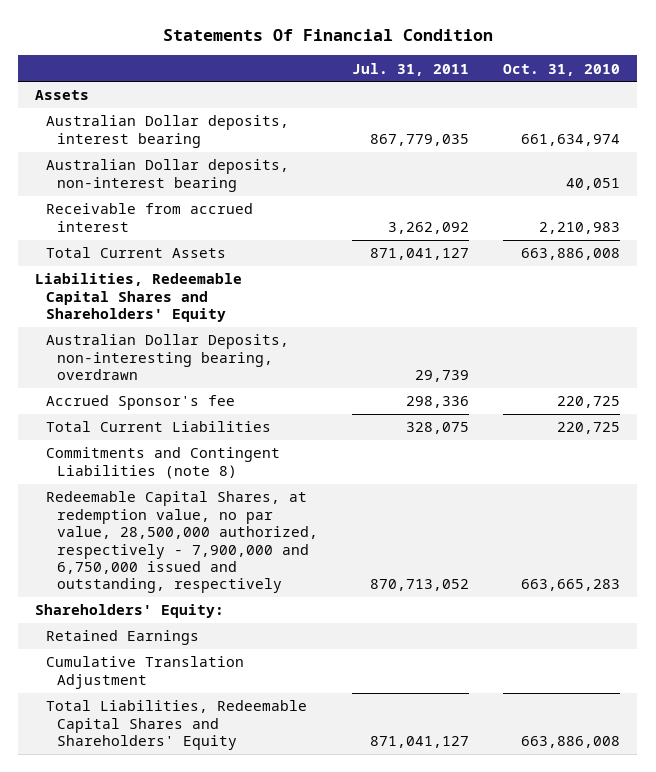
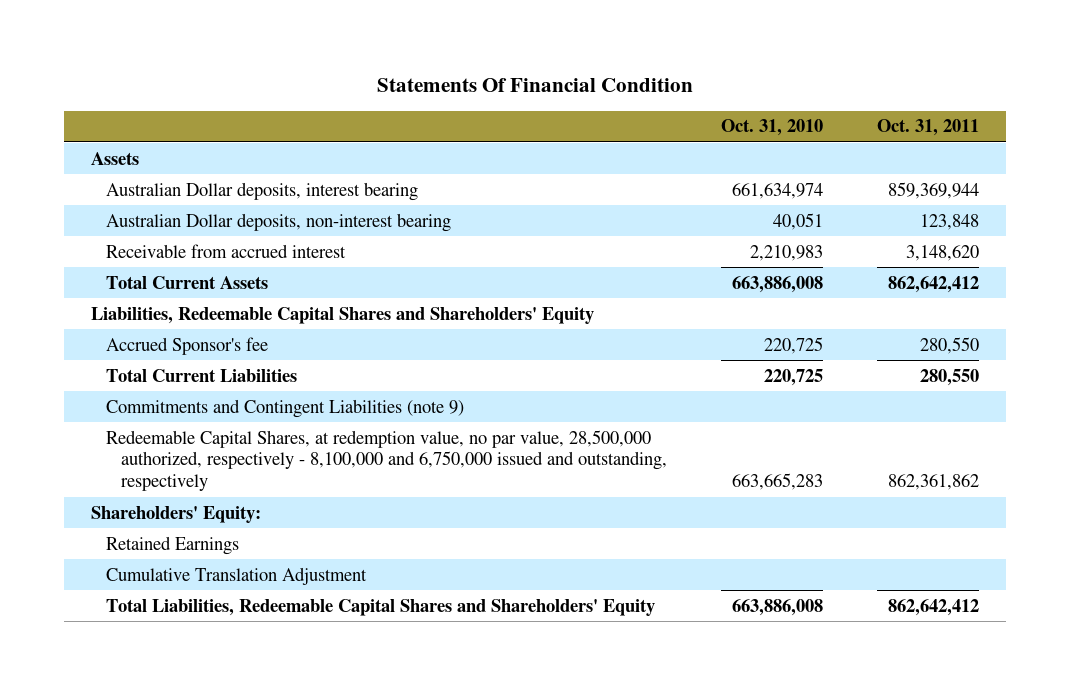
[352,62,470,76] Jul. 31, 2011 -> none
none -> [876,119,979,137] Oct. 31, 2011
[46,334,290,381] Australian Dollar Deposits, non-interesting bearing, overdrawn -> none
[46,447,281,479] Commitments and Contingent Liabilities (note 8) -> [105,398,464,418] Commitments and Contingent Liabilities (note 9)
[46,491,319,594] Redeemable Capital Shares, at redemption value, no par value, 28,500,000 authorized, respectively - 7,900,000 and 6,750,000 issued and outstanding, respectively -> [105,429,667,491] Redeemable Capital Shares, at redemption value, no par value, 28,500,000 authorized, respectively - 8,100,000 and 6,750,000 issued and outstanding, respectively

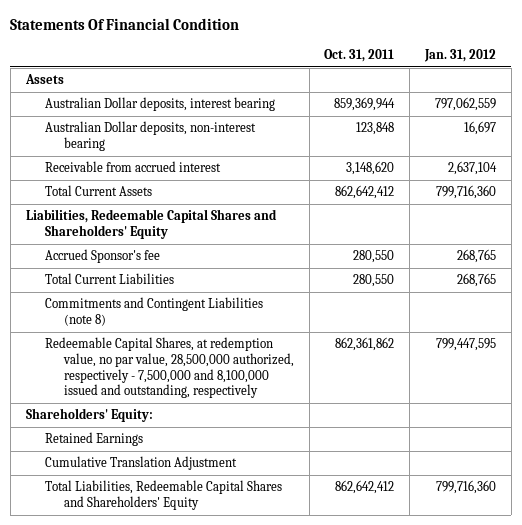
[720,119,823,137] Oct. 31, 2010 -> none
none -> [424,48,497,62] Jan. 31, 2012
[105,398,464,418] Commitments and Contingent Liabilities (note 9) -> [44,297,263,327] Commitments and Contingent Liabilities (note 8)
[105,429,667,491] Redeemable Capital Shares, at redemption value, no par value, 28,500,000 authorized, respectively - 8,100,000 and 6,750,000 issued and outstanding, respectively -> [44,337,294,399] Redeemable Capital Shares, at redemption value, no par value, 28,500,000 authorized, respectively - 7,500,000 and 8,100,000 issued and outstanding, respectively

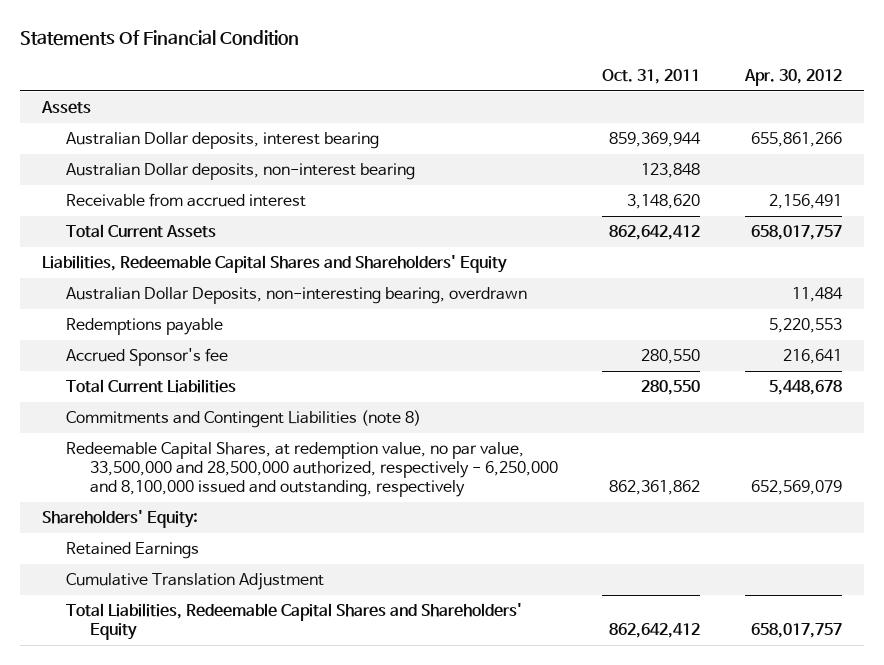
[424,48,497,62] Jan. 31, 2012 -> none
none -> [743,69,842,87] Apr. 30, 2012
none -> [65,286,527,304] Australian Dollar Deposits, non-interesting bearing, overdrawn
none -> [65,317,223,335] Redemptions payable
[44,337,294,399] Redeemable Capital Shares, at redemption value, no par value, 28,500,000 authorized, respectively - 7,500,000 and 8,100,000 issued and outstanding, respectively -> [65,441,558,498] Redeemable Capital Shares, at redemption value, no par value, 33,500,000 and 28,500,000 authorized, respectively - 6,250,000 and 8,100,000 issued and outstanding, respectively

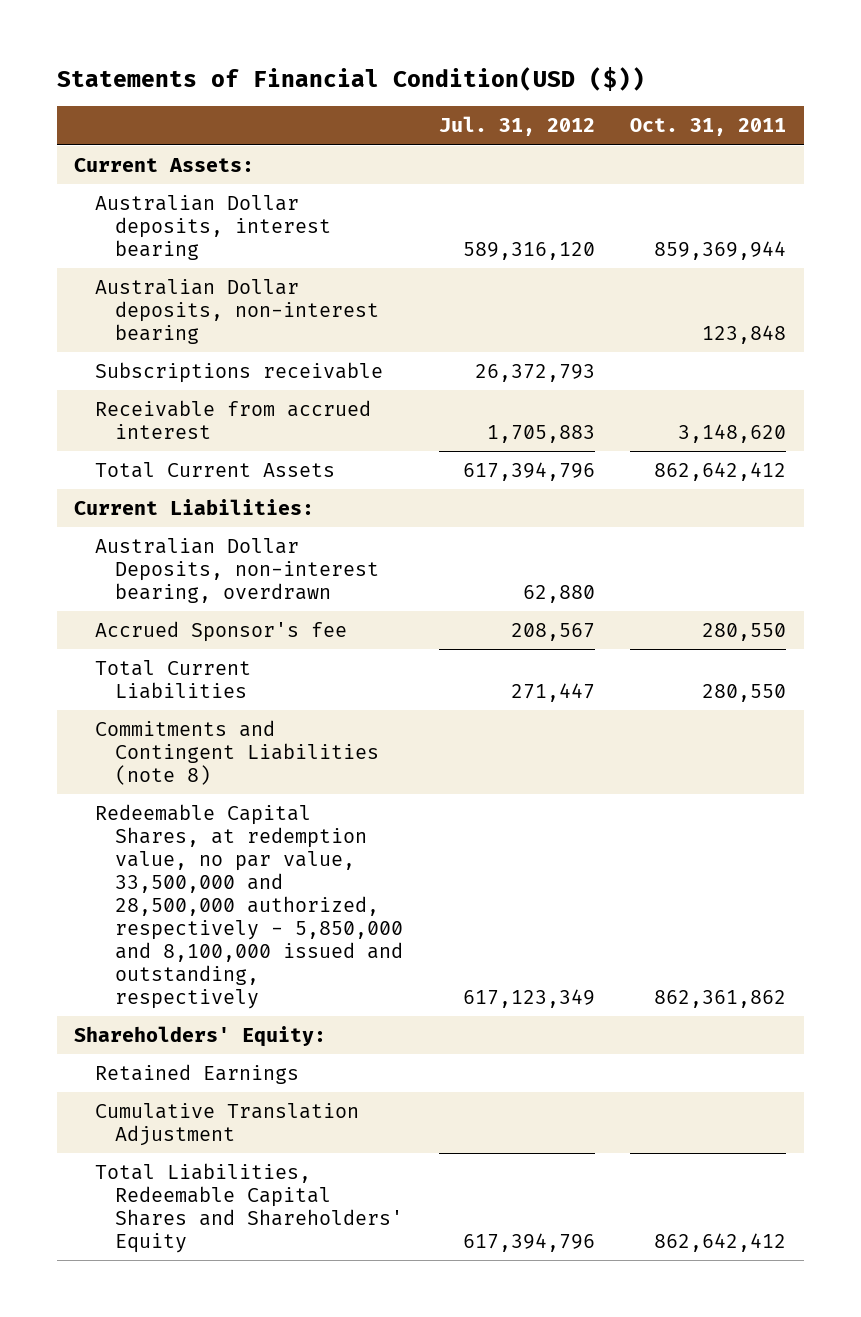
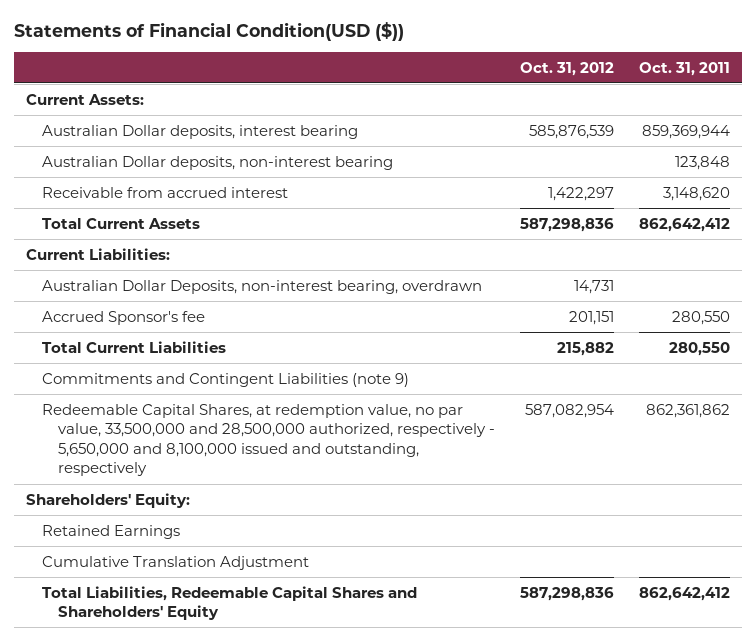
[438,116,595,137] Jul. 31, 2012 -> none
none -> [519,61,614,76] Oct. 31, 2012
[94,361,383,383] Subscriptions receivable -> none
[94,719,380,785] Commitments and Contingent Liabilities (note 8) -> [42,372,410,387] Commitments and Contingent Liabilities (note 9)
[94,803,404,1010] Redeemable Capital Shares, at redemption value, no par value, 33,500,000 and 28,500,000 authorized, respectively - 5,850,000 and 8,100,000 issued and outstanding, respectively -> [42,403,496,477] Redeemable Capital Shares, at redemption value, no par value, 33,500,000 and 28,500,000 authorized, respectively - 5,650,000 and 8,100,000 issued and outstanding, respectively

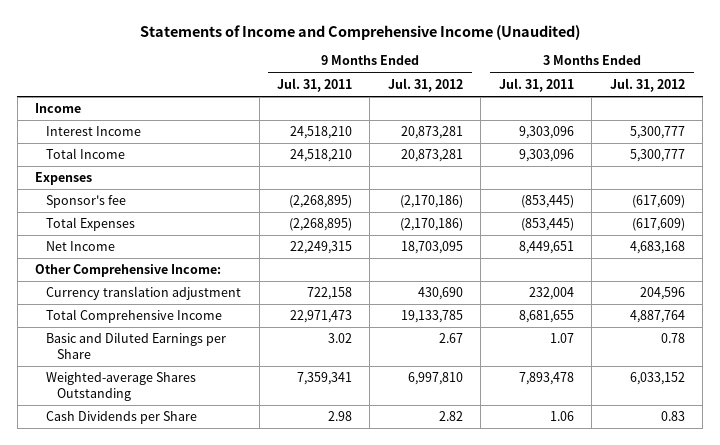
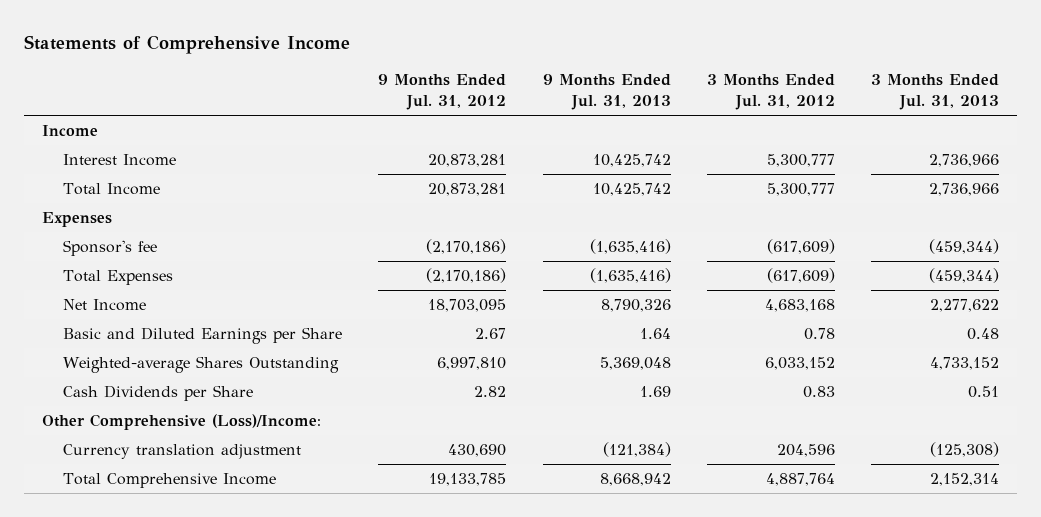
[140,24,581,40] Statements of Income and Comprehensive Income (Unaudited) -> [24,35,351,55] Statements of Comprehensive Income
[277,77,353,92] Jul. 31, 2011 -> none
[498,77,574,92] Jul. 31, 2011 -> none
none -> [542,74,671,111] 9 Months Ended Jul. 31, 2013
none -> [871,74,1000,111] 3 Months Ended Jul. 31, 2013
[35,264,222,278] Other Comprehensive Income: -> none
none -> [42,414,322,431] Other Comprehensive (Loss)/Income:
[46,286,242,301] Currency translation adjustment -> [63,444,302,460] Currency translation adjustment
[46,309,223,324] Total Comprehensive Income -> [63,473,277,489] Total Comprehensive Income

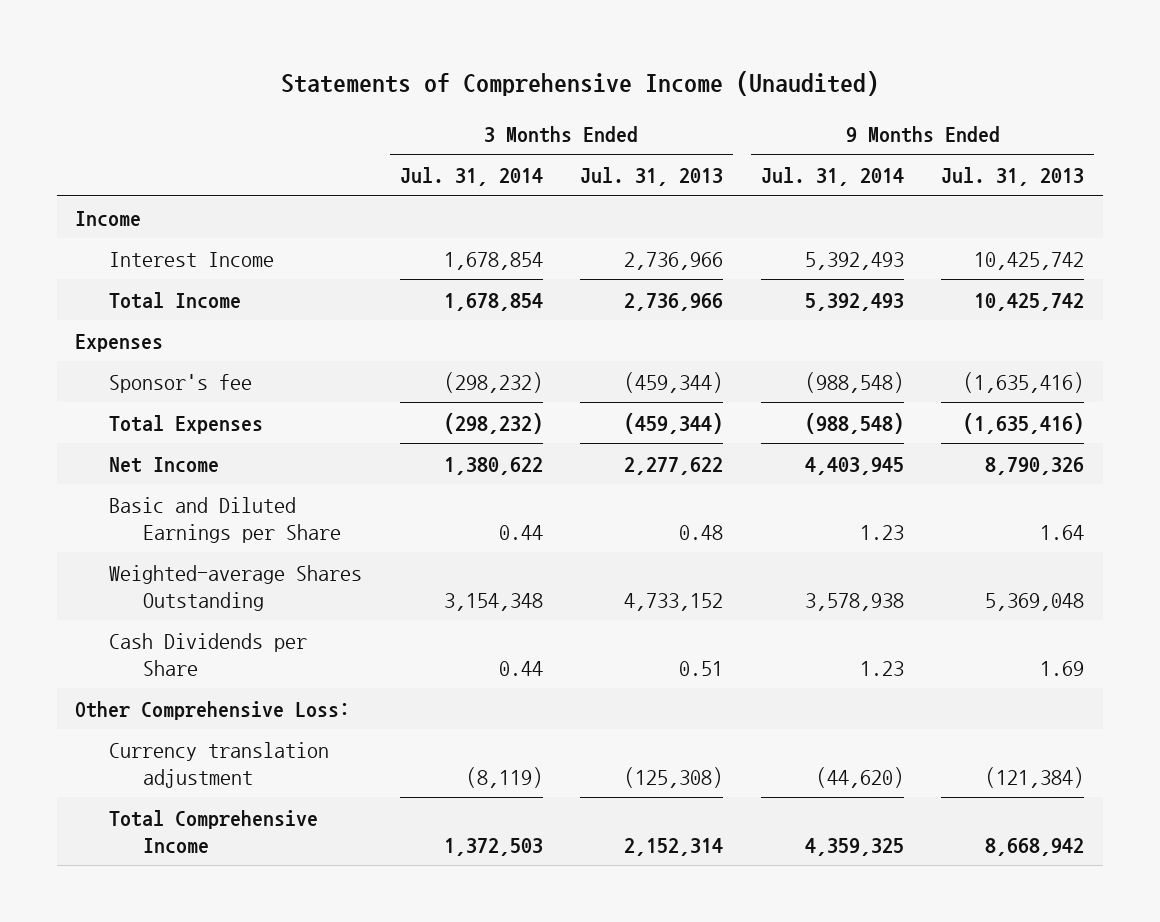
[24,35,351,55] Statements of Comprehensive Income -> [280,70,879,96] Statements of Comprehensive Income (Unaudited)
[378,74,507,111] 9 Months Ended Jul. 31, 2012 -> none
[706,74,835,111] 3 Months Ended Jul. 31, 2012 -> none
none -> [399,166,543,186] Jul. 31, 2014
none -> [760,166,904,186] Jul. 31, 2014
[42,414,322,431] Other Comprehensive (Loss)/Income: -> [75,700,351,720] Other Comprehensive Loss:

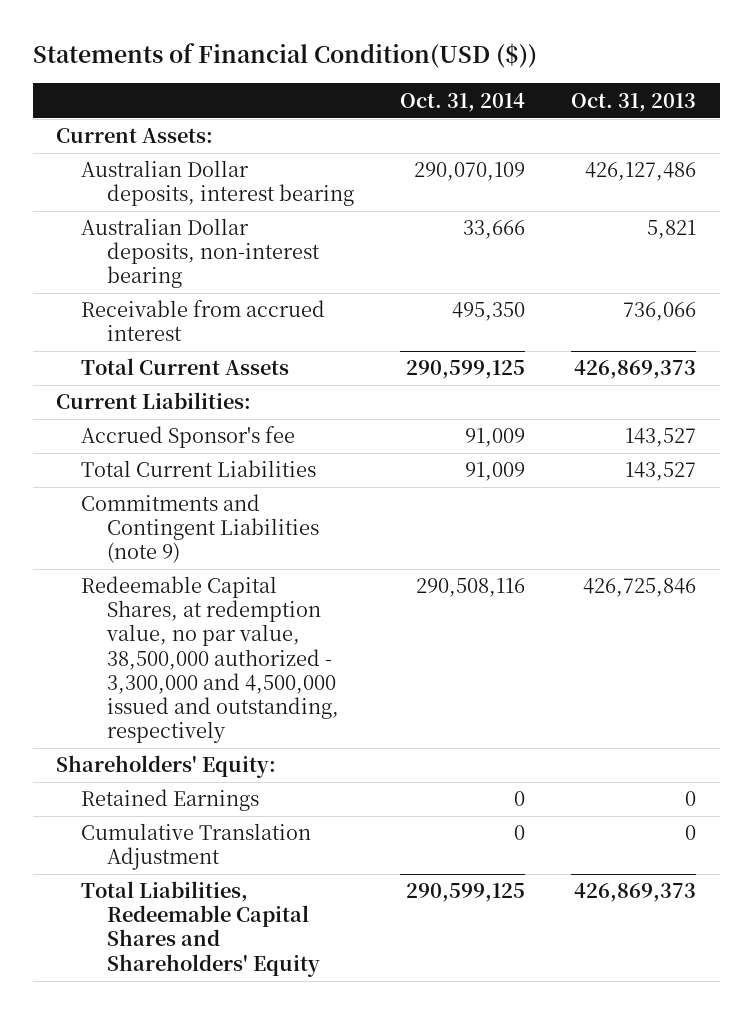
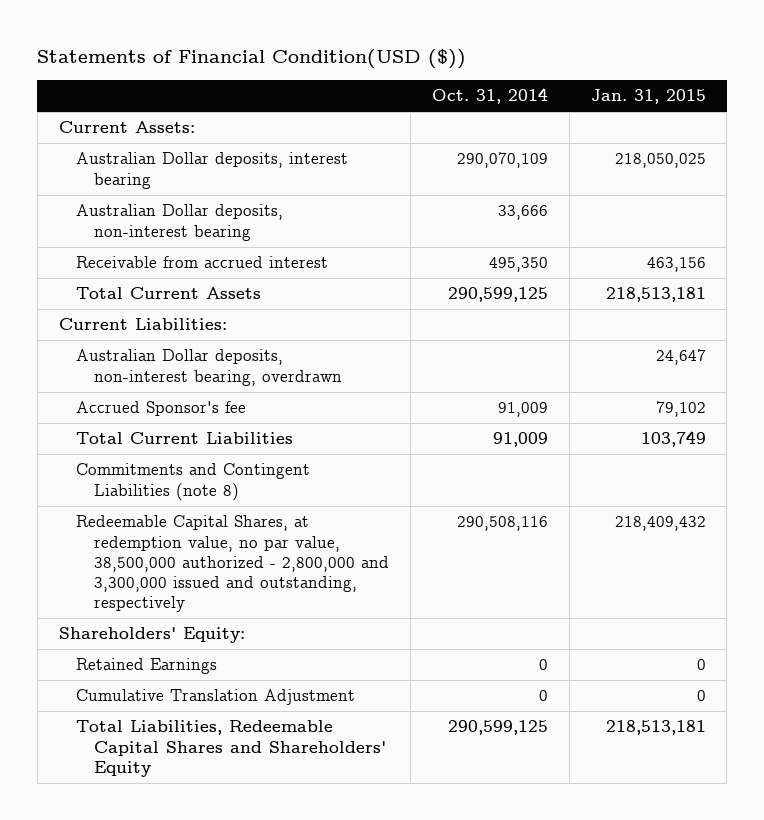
[571,92,697,112] Oct. 31, 2013 -> none
none -> [590,89,706,105] Jan. 31, 2015
none -> [76,349,342,386] Australian Dollar deposits, non-interest bearing, overdrawn
[81,494,319,564] Commitments and Contingent Liabilities (note 9) -> [76,463,311,501] Commitments and Contingent Liabilities (note 8)
[81,576,339,743] Redeemable Capital Shares, at redemption value, no par value, 38,500,000 authorized - 3,300,000 and 4,500,000 issued and outstanding, respectively -> [76,515,389,613] Redeemable Capital Shares, at redemption value, no par value, 38,500,000 authorized - 2,800,000 and 3,300,000 issued and outstanding, respectively

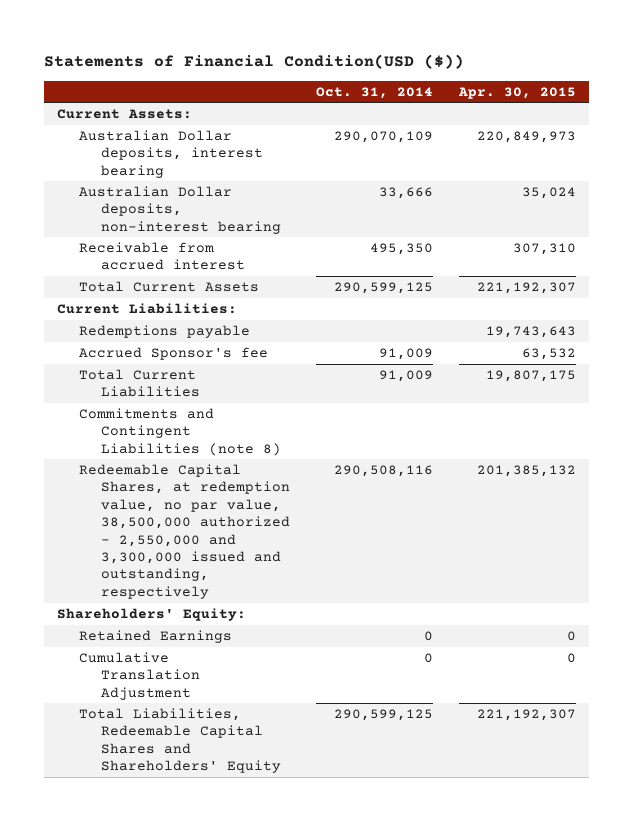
[590,89,706,105] Jan. 31, 2015 -> none
none -> [457,86,576,99] Apr. 30, 2015
[76,349,342,386] Australian Dollar deposits, non-interest bearing, overdrawn -> none
none -> [79,324,251,338] Redemptions payable
[76,515,389,613] Redeemable Capital Shares, at redemption value, no par value, 38,500,000 authorized - 2,800,000 and 3,300,000 issued and outstanding, respectively -> [79,463,291,599] Redeemable Capital Shares, at redemption value, no par value, 38,500,000 authorized - 2,550,000 and 3,300,000 issued and outstanding, respectively

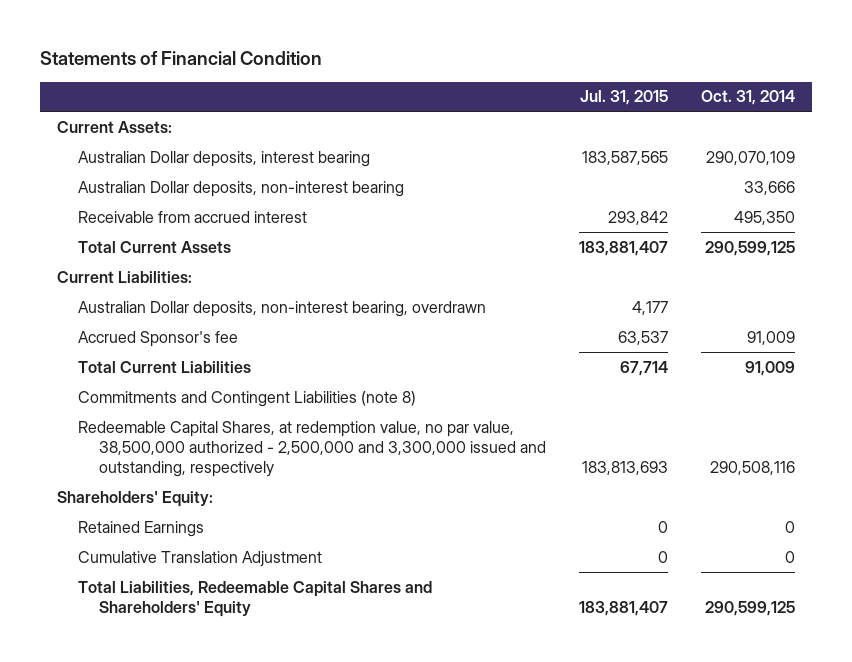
[43,54,464,70] Statements of Financial Condition(USD ($)) -> [40,51,323,66] Statements of Financial Condition
[457,86,576,99] Apr. 30, 2015 -> none
none -> [580,90,669,106] Jul. 31, 2015
[79,324,251,338] Redemptions payable -> none
none -> [77,300,486,317] Australian Dollar deposits, non-interest bearing, overdrawn
[79,463,291,599] Redeemable Capital Shares, at redemption value, no par value, 38,500,000 authorized - 2,550,000 and 3,300,000 issued and outstanding, respectively -> [77,420,546,478] Redeemable Capital Shares, at redemption value, no par value, 38,500,000 authorized - 2,500,000 and 3,300,000 issued and outstanding, respectively

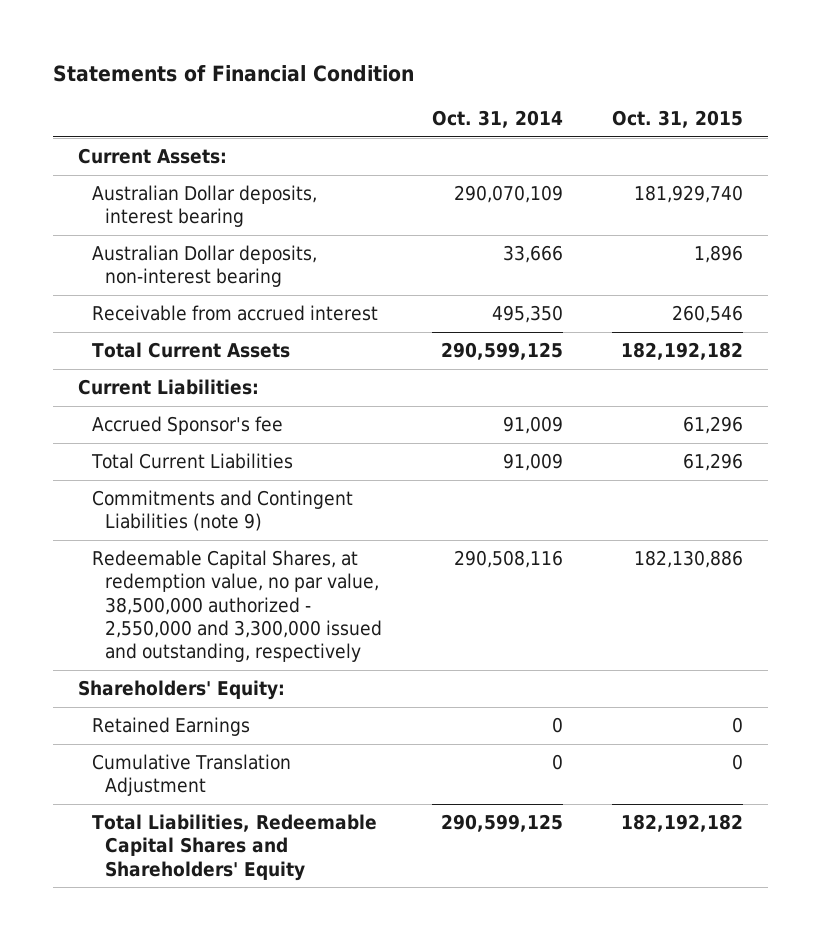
[580,90,669,106] Jul. 31, 2015 -> none
none -> [612,110,744,129] Oct. 31, 2015
[77,300,486,317] Australian Dollar deposits, non-interest bearing, overdrawn -> none
[77,390,416,407] Commitments and Contingent Liabilities (note 8) -> [91,490,353,532] Commitments and Contingent Liabilities (note 9)
[77,420,546,478] Redeemable Capital Shares, at redemption value, no par value, 38,500,000 authorized - 2,500,000 and 3,300,000 issued and outstanding, respectively -> [91,550,383,662] Redeemable Capital Shares, at redemption value, no par value, 38,500,000 authorized - 2,550,000 and 3,300,000 issued and outstanding, respectively

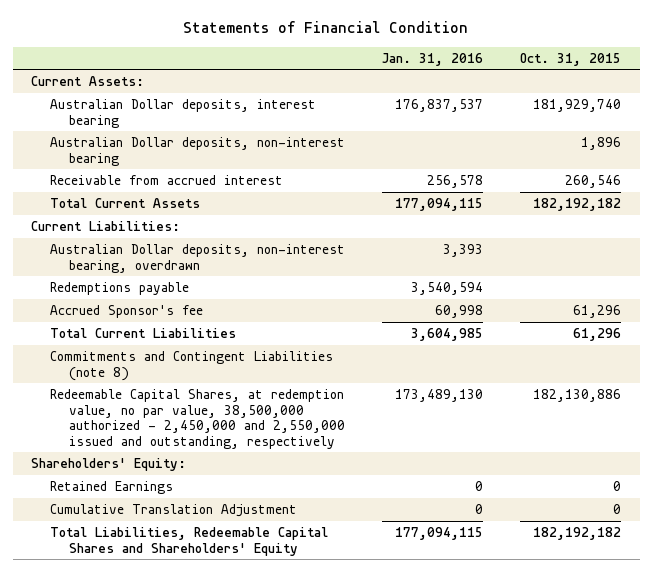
[431,110,563,129] Oct. 31, 2014 -> none
none -> [382,52,484,66] Jan. 31, 2016
none -> [50,243,346,273] Australian Dollar deposits, non-interest bearing, overdrawn
none -> [50,281,190,295] Redemptions payable
[91,490,353,532] Commitments and Contingent Liabilities (note 9) -> [50,350,334,381] Commitments and Contingent Liabilities (note 8)
[91,550,383,662] Redeemable Capital Shares, at redemption value, no par value, 38,500,000 authorized - 2,550,000 and 3,300,000 issued and outstanding, respectively -> [50,388,345,449] Redeemable Capital Shares, at redemption value, no par value, 38,500,000 authorized - 2,450,000 and 2,550,000 issued and outstanding, respectively

